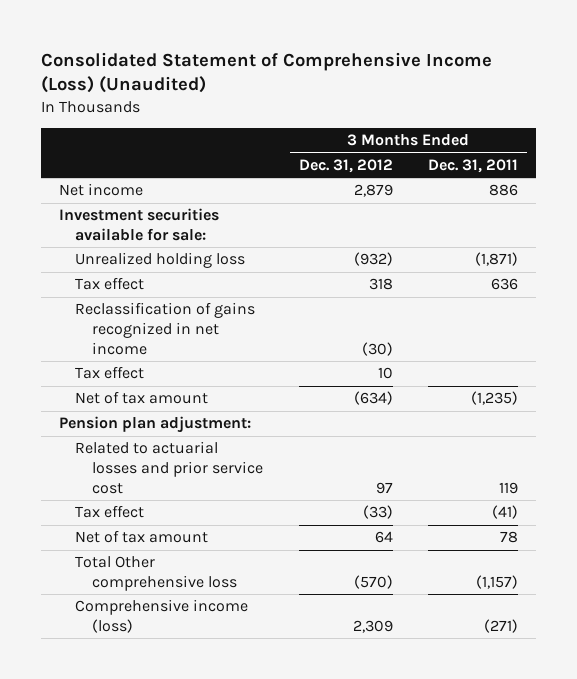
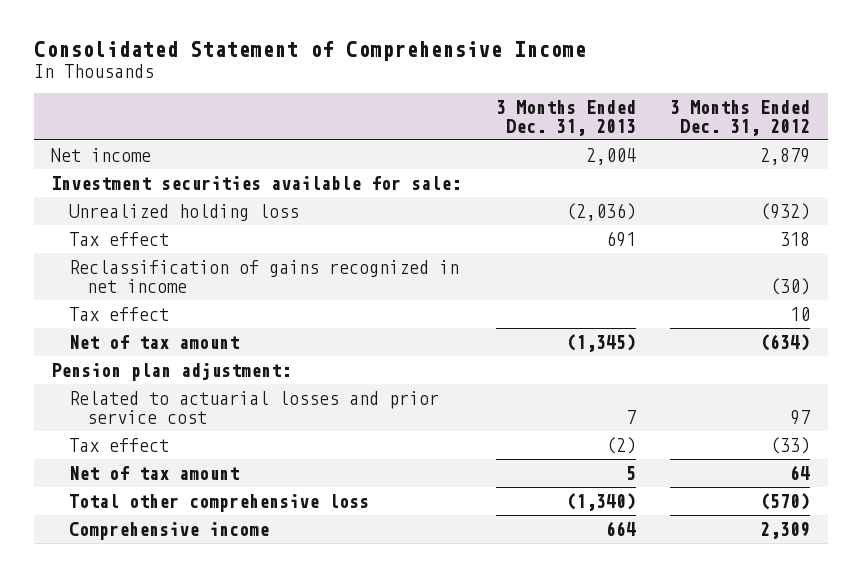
[40,51,492,94] Consolidated Statement of Comprehensive Income (Loss) (Unaudited) -> [33,41,586,62] Consolidated Statement of Comprehensive Income
[428,158,519,173] Dec. 31, 2011 -> none
none -> [495,99,636,136] 3 Months Ended Dec. 31, 2013
[75,556,238,592] Total Other comprehensive loss -> [68,493,369,512] Total other comprehensive loss
[75,599,249,634] Comprehensive income (loss) -> [68,521,269,540] Comprehensive income

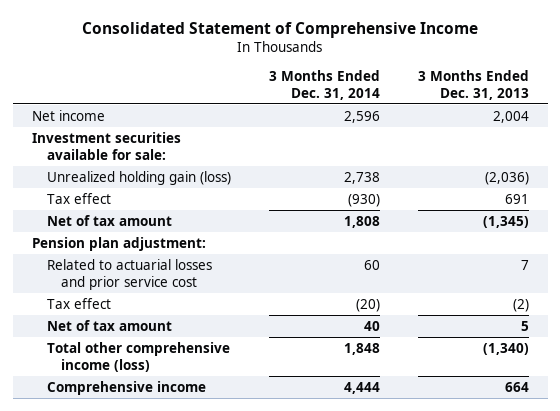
[670,99,811,136] 3 Months Ended Dec. 31, 2012 -> none
none -> [268,69,380,100] 3 Months Ended Dec. 31, 2014
[68,203,299,221] Unrealized holding loss -> [46,170,231,185] Unrealized holding gain (loss)
[68,259,459,293] Reclassification of gains recognized in net income -> none
[68,306,169,321] Tax effect -> none
[68,493,369,512] Total other comprehensive loss -> [46,341,230,372] Total other comprehensive income (loss)

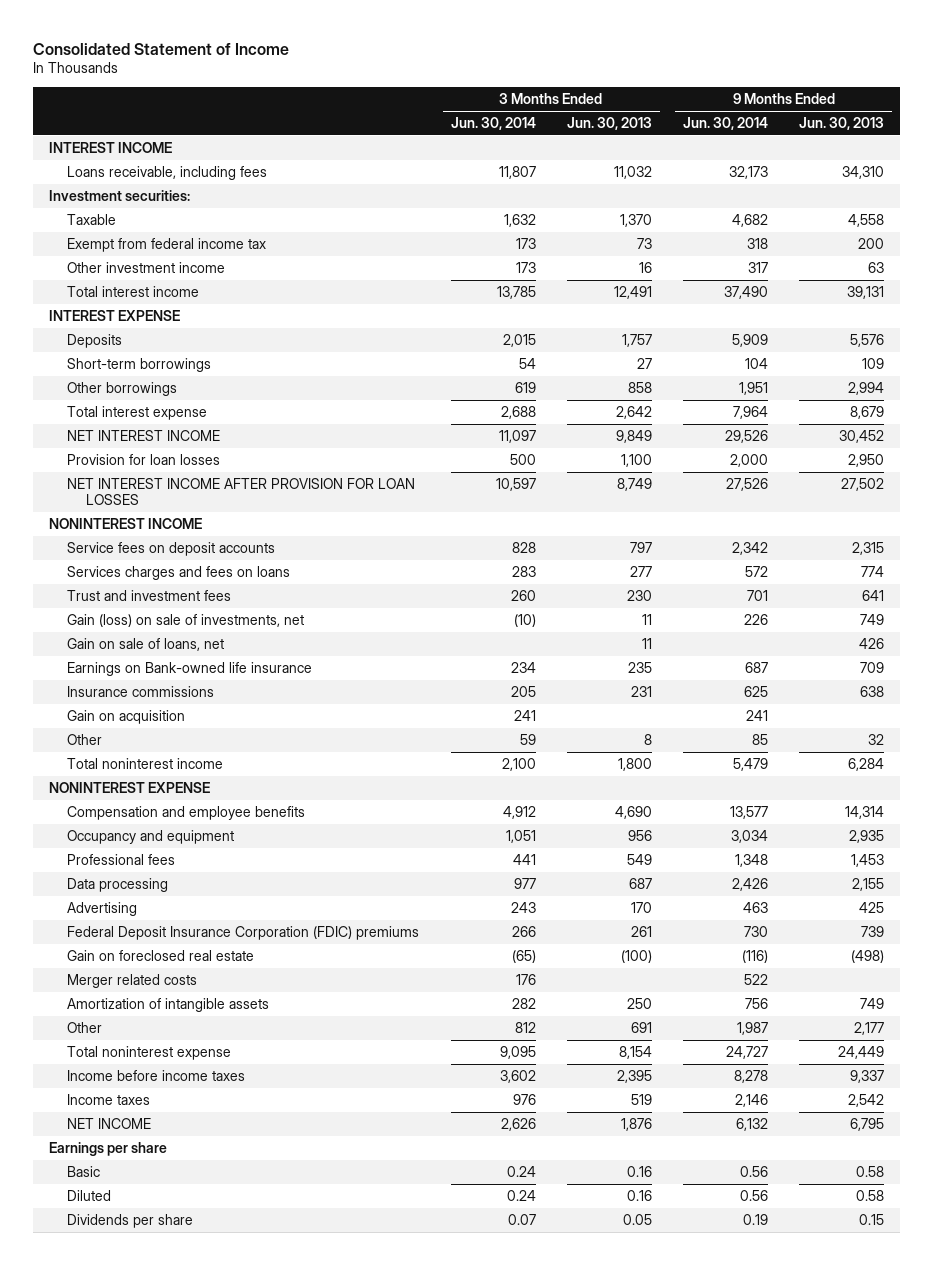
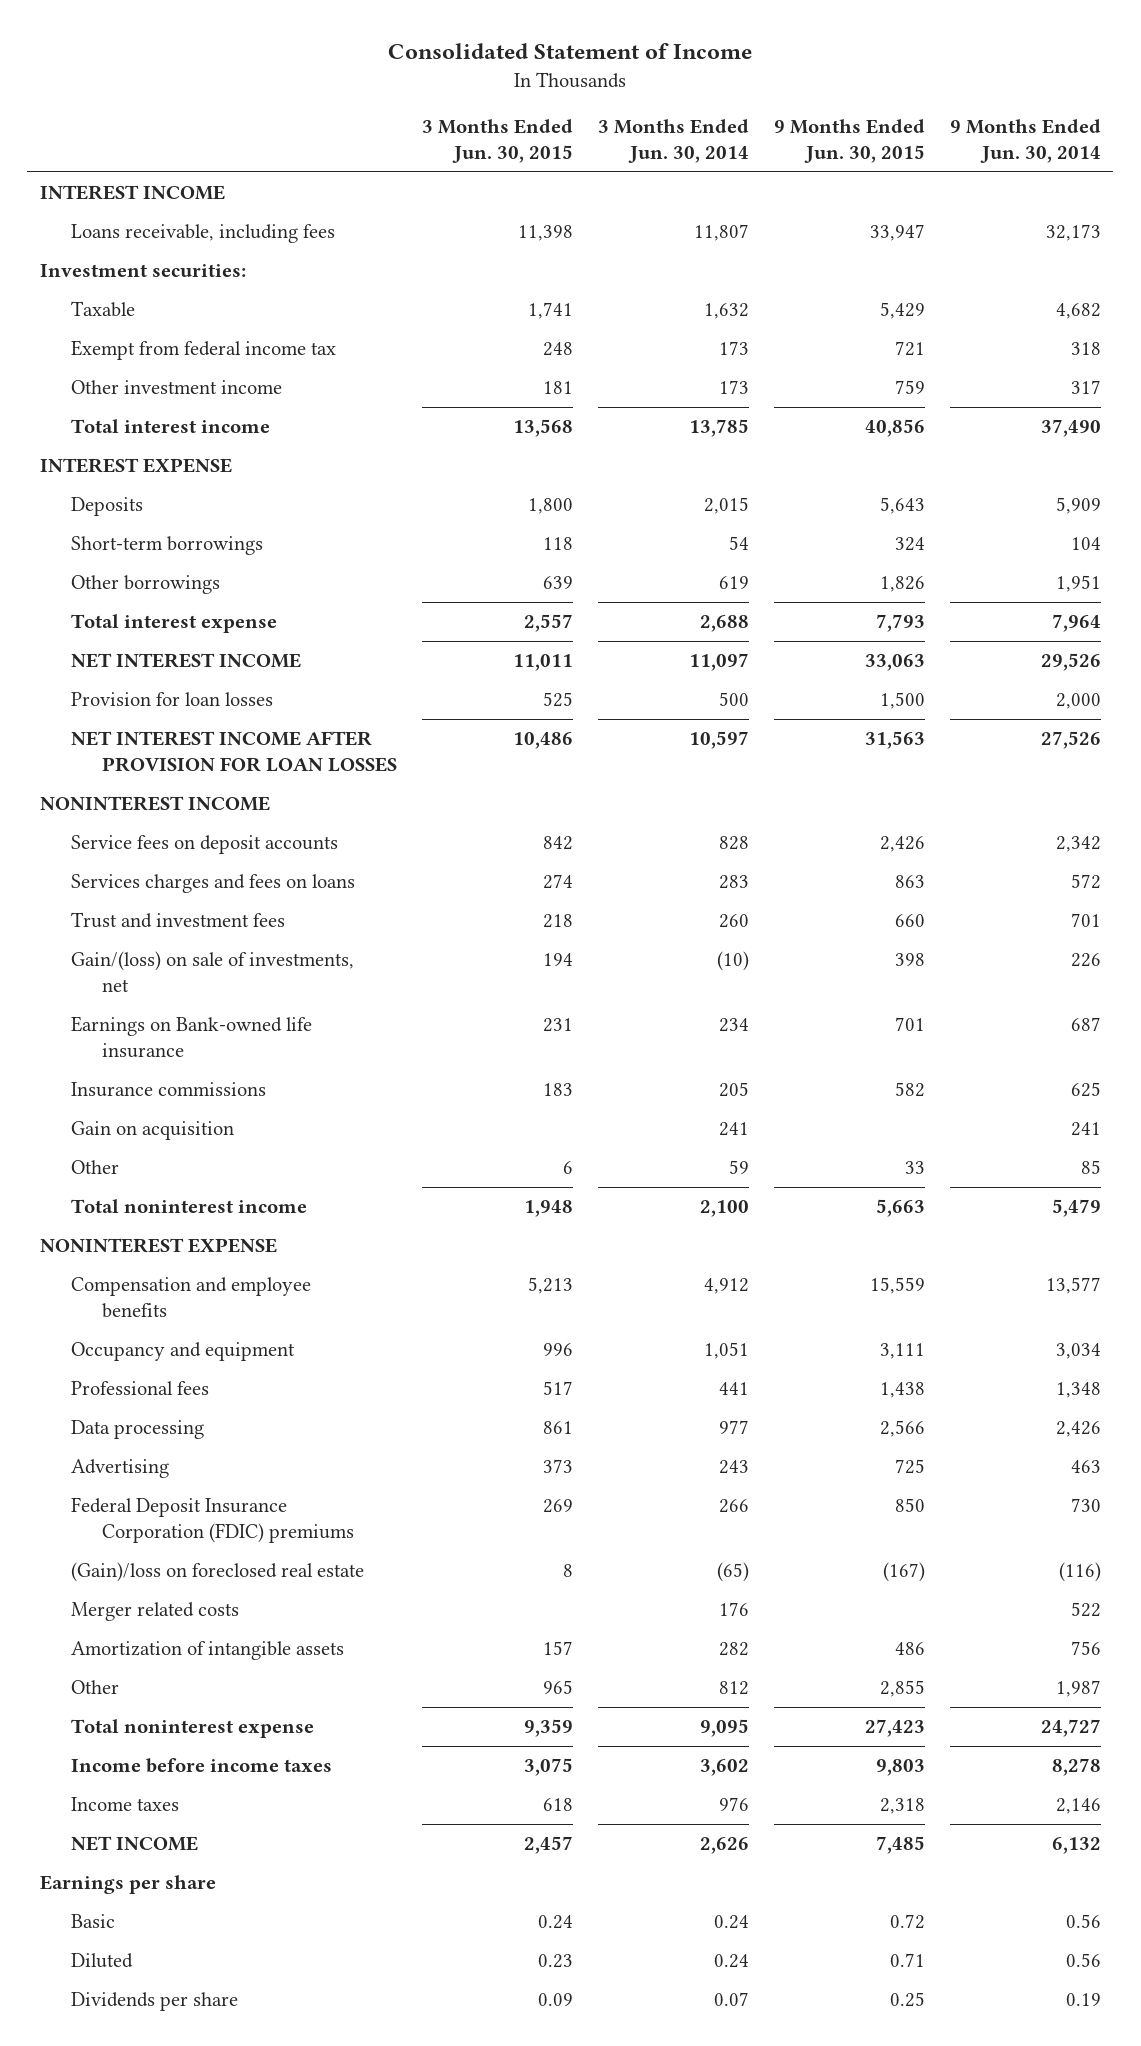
[566,117,652,131] Jun. 30, 2013 -> none
[799,117,885,131] Jun. 30, 2013 -> none
none -> [422,119,574,163] 3 Months Ended Jun. 30, 2015
none -> [773,119,925,163] 9 Months Ended Jun. 30, 2015
[67,637,225,651] Gain on sale of loans, net -> none
[67,613,305,627] Gain (loss) on sale of investments, net -> [71,951,355,992] Gain/(loss) on sale of investments, net
[67,949,255,961] Gain on foreclosed real estate -> [71,1562,365,1583] (Gain)/loss on foreclosed real estate

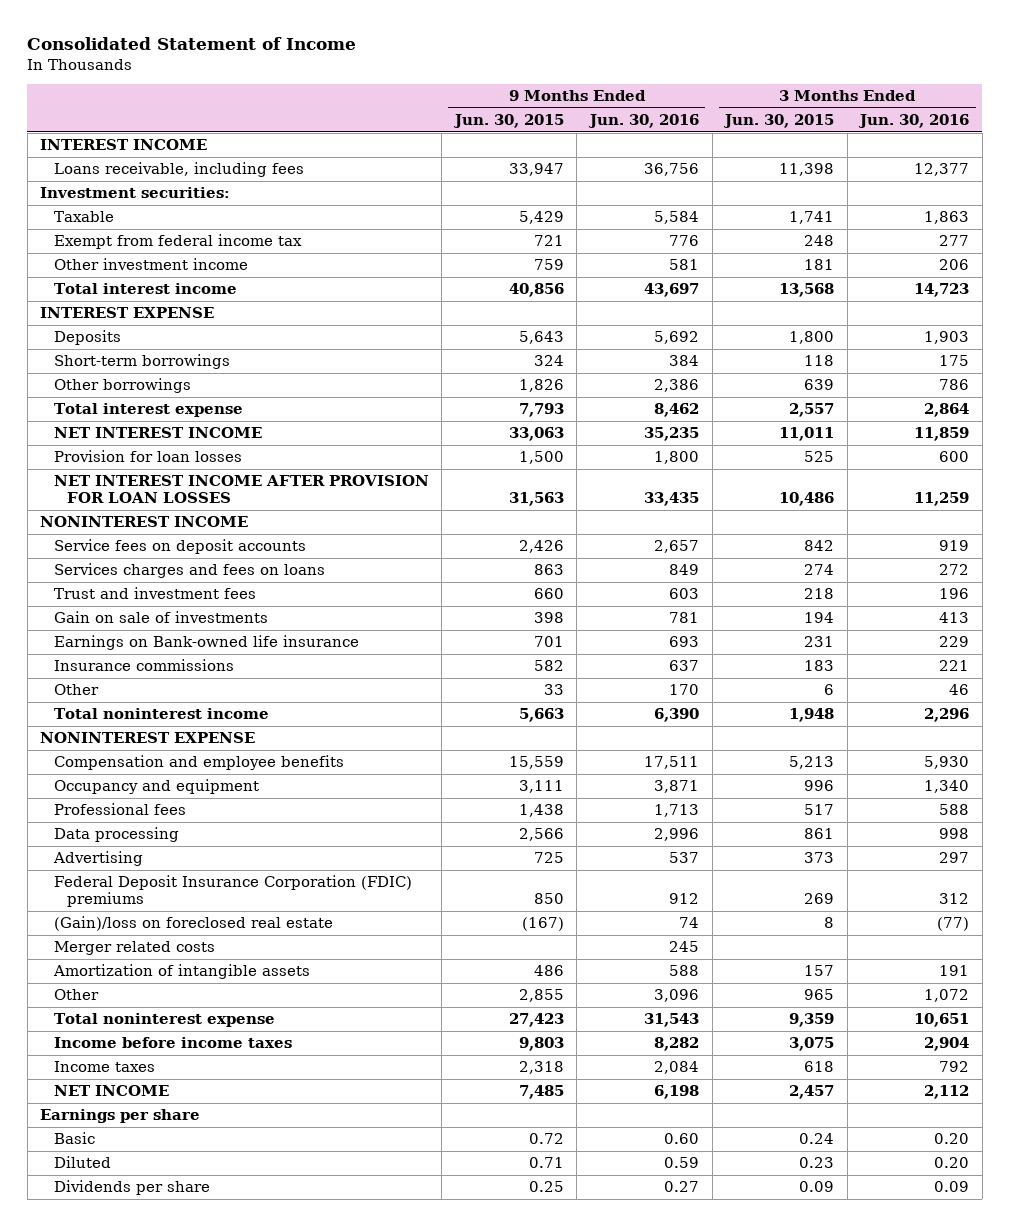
[598,119,750,163] 3 Months Ended Jun. 30, 2014 -> none
[949,119,1101,163] 9 Months Ended Jun. 30, 2014 -> none
none -> [587,114,699,129] Jun. 30, 2016
none -> [858,114,970,129] Jun. 30, 2016
[71,951,355,992] Gain/(loss) on sale of investments, net -> [53,611,268,624] Gain on sale of investments
[71,1121,235,1141] Gain on acquisition -> none

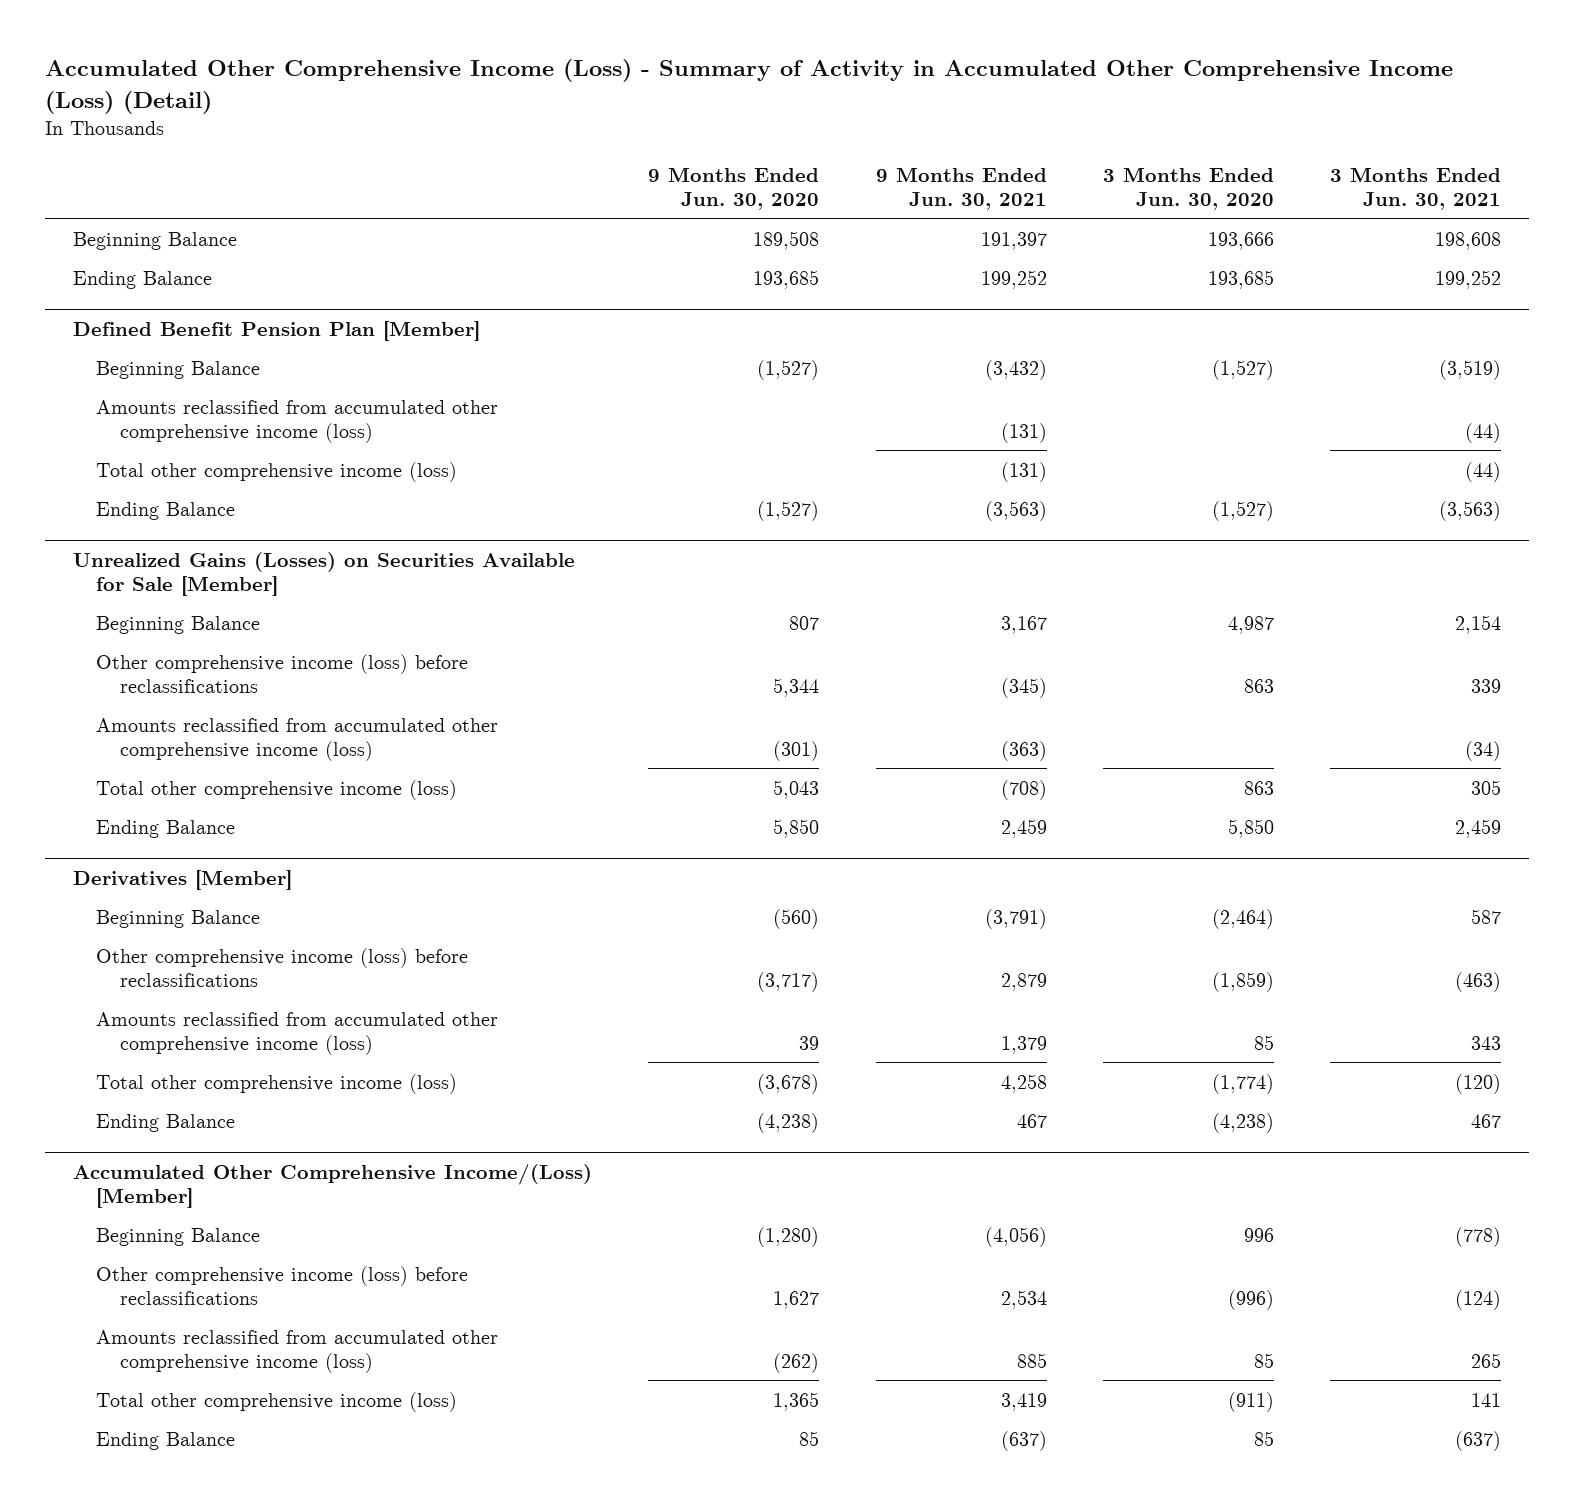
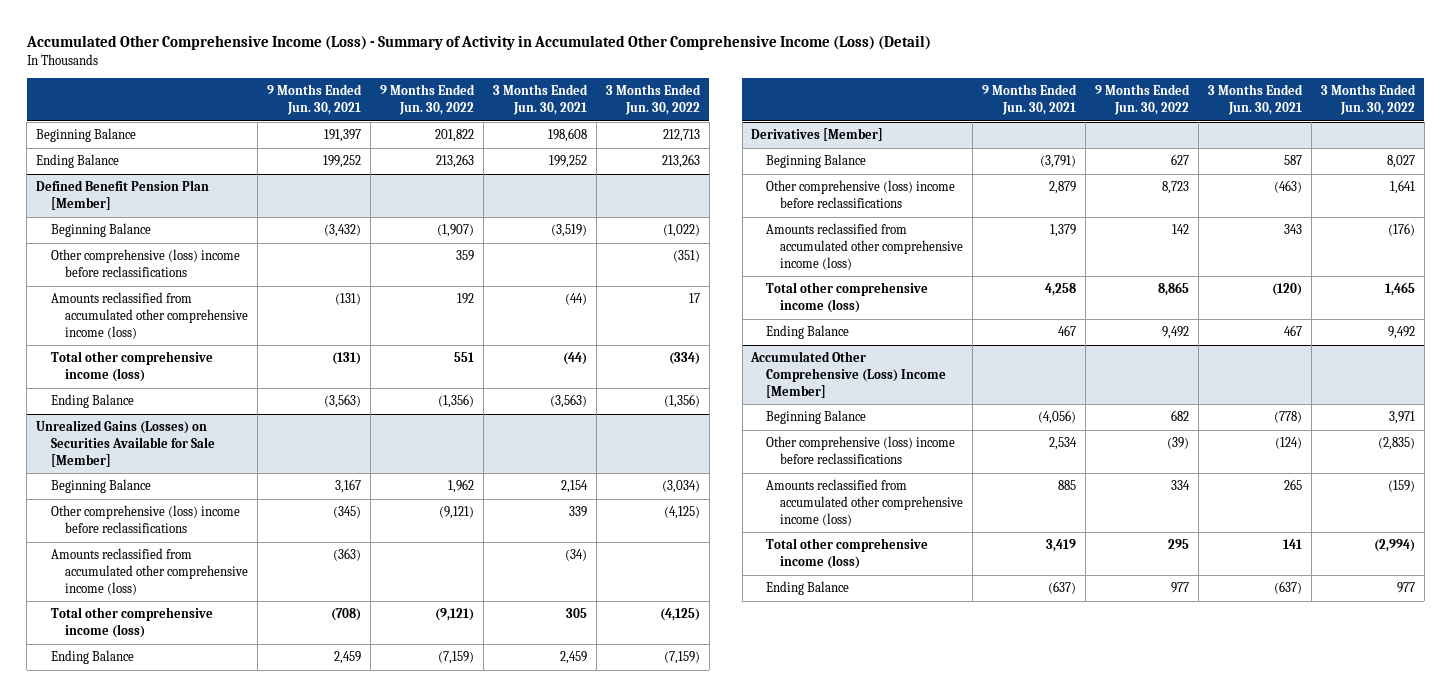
[648,166,820,210] 9 Months Ended Jun. 30, 2020 -> none
[1102,166,1274,210] 3 Months Ended Jun. 30, 2020 -> none
none -> [379,84,475,116] 9 Months Ended Jun. 30, 2022
none -> [605,84,701,116] 3 Months Ended Jun. 30, 2022
none -> [50,249,240,278] Other comprehensive (loss) income before reclassifications
[96,653,469,693] Other comprehensive income (loss) before reclassifications -> [50,505,240,534] Other comprehensive (loss) income before reclassifications
[96,947,469,987] Other comprehensive income (loss) before reclassifications -> [765,180,955,209] Other comprehensive (loss) income before reclassifications
[73,1163,593,1208] Accumulated Other Comprehensive Income/(Loss) [Member] -> [750,351,946,399] Accumulated Other Comprehensive (Loss) Income [Member]
[96,1265,469,1305] Other comprehensive income (loss) before reclassifications -> [765,436,955,465] Other comprehensive (loss) income before reclassifications

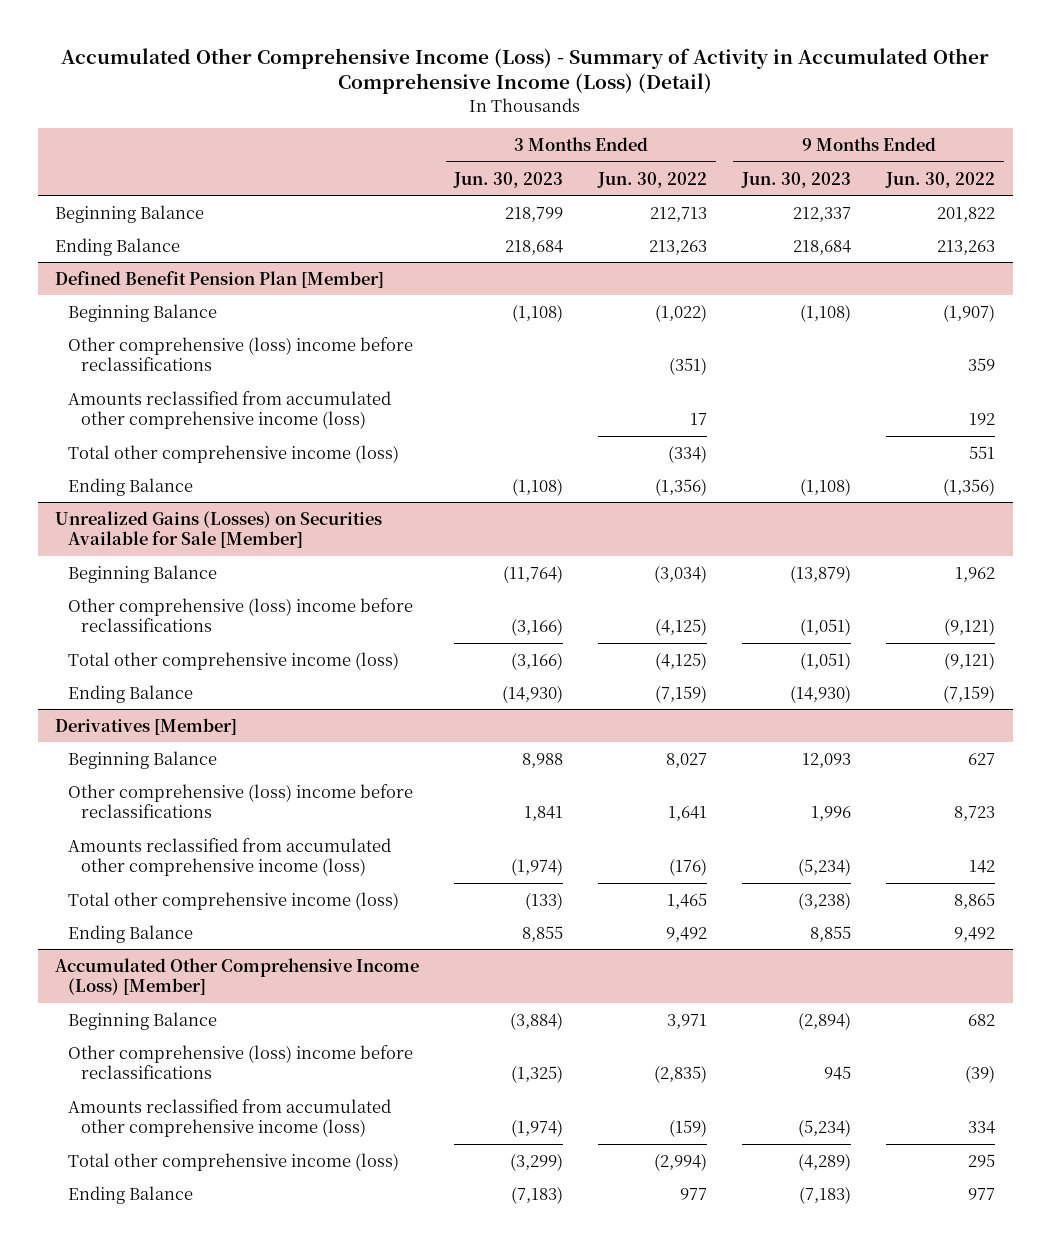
[267,84,363,116] 9 Months Ended Jun. 30, 2021 -> none
[492,84,588,116] 3 Months Ended Jun. 30, 2021 -> none
none -> [453,171,564,188] Jun. 30, 2023
none -> [741,171,852,188] Jun. 30, 2023
[50,548,249,596] Amounts reclassified from accumulated other comprehensive income (loss) -> none
[750,351,946,399] Accumulated Other Comprehensive (Loss) Income [Member] -> [55,957,420,996] Accumulated Other Comprehensive Income (Loss) [Member]

